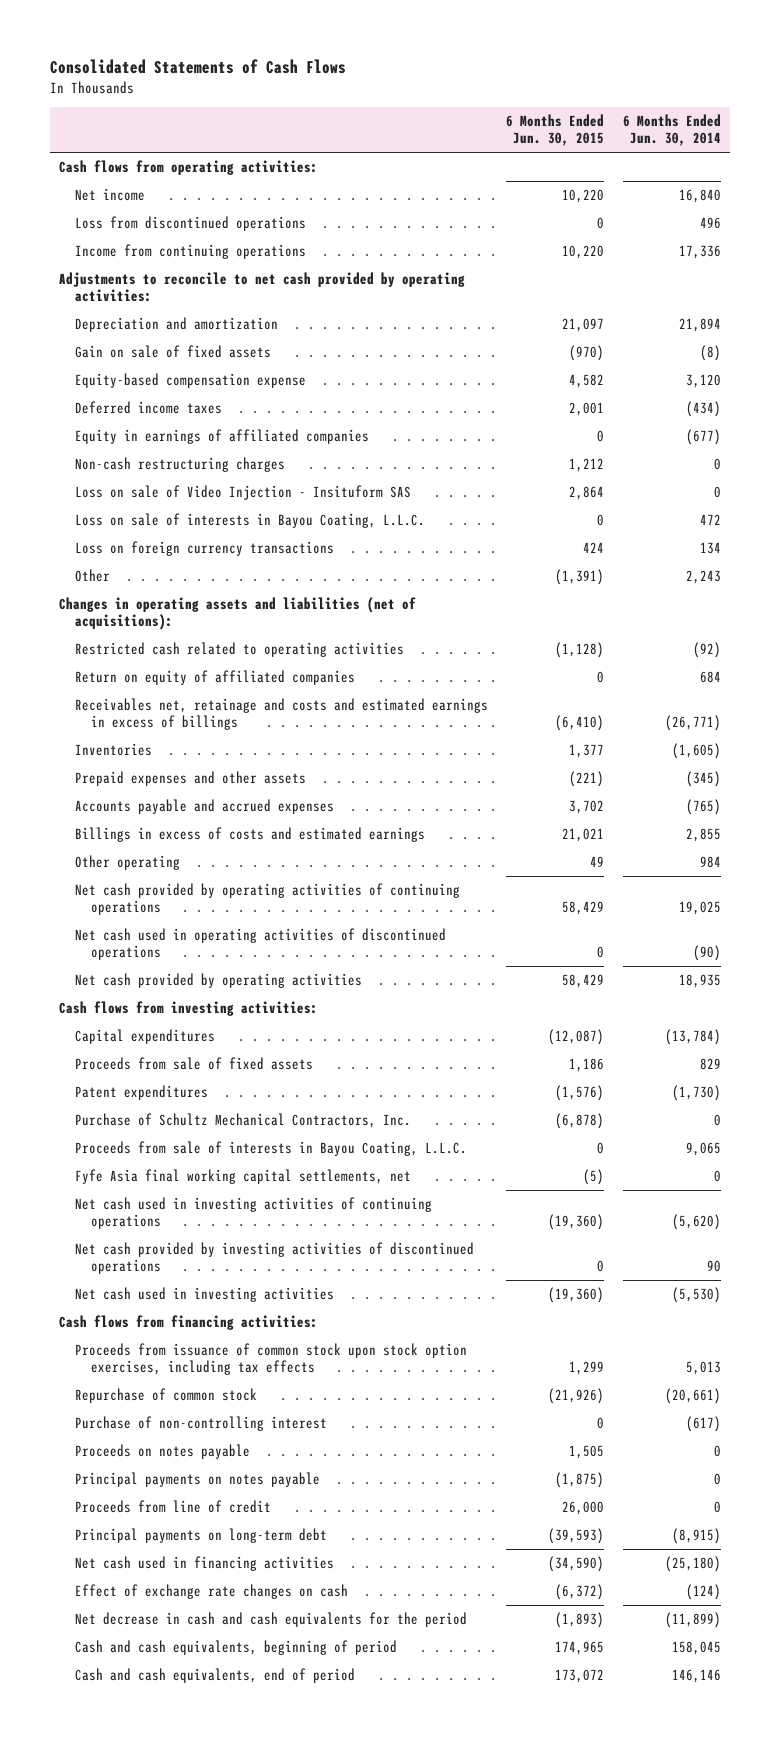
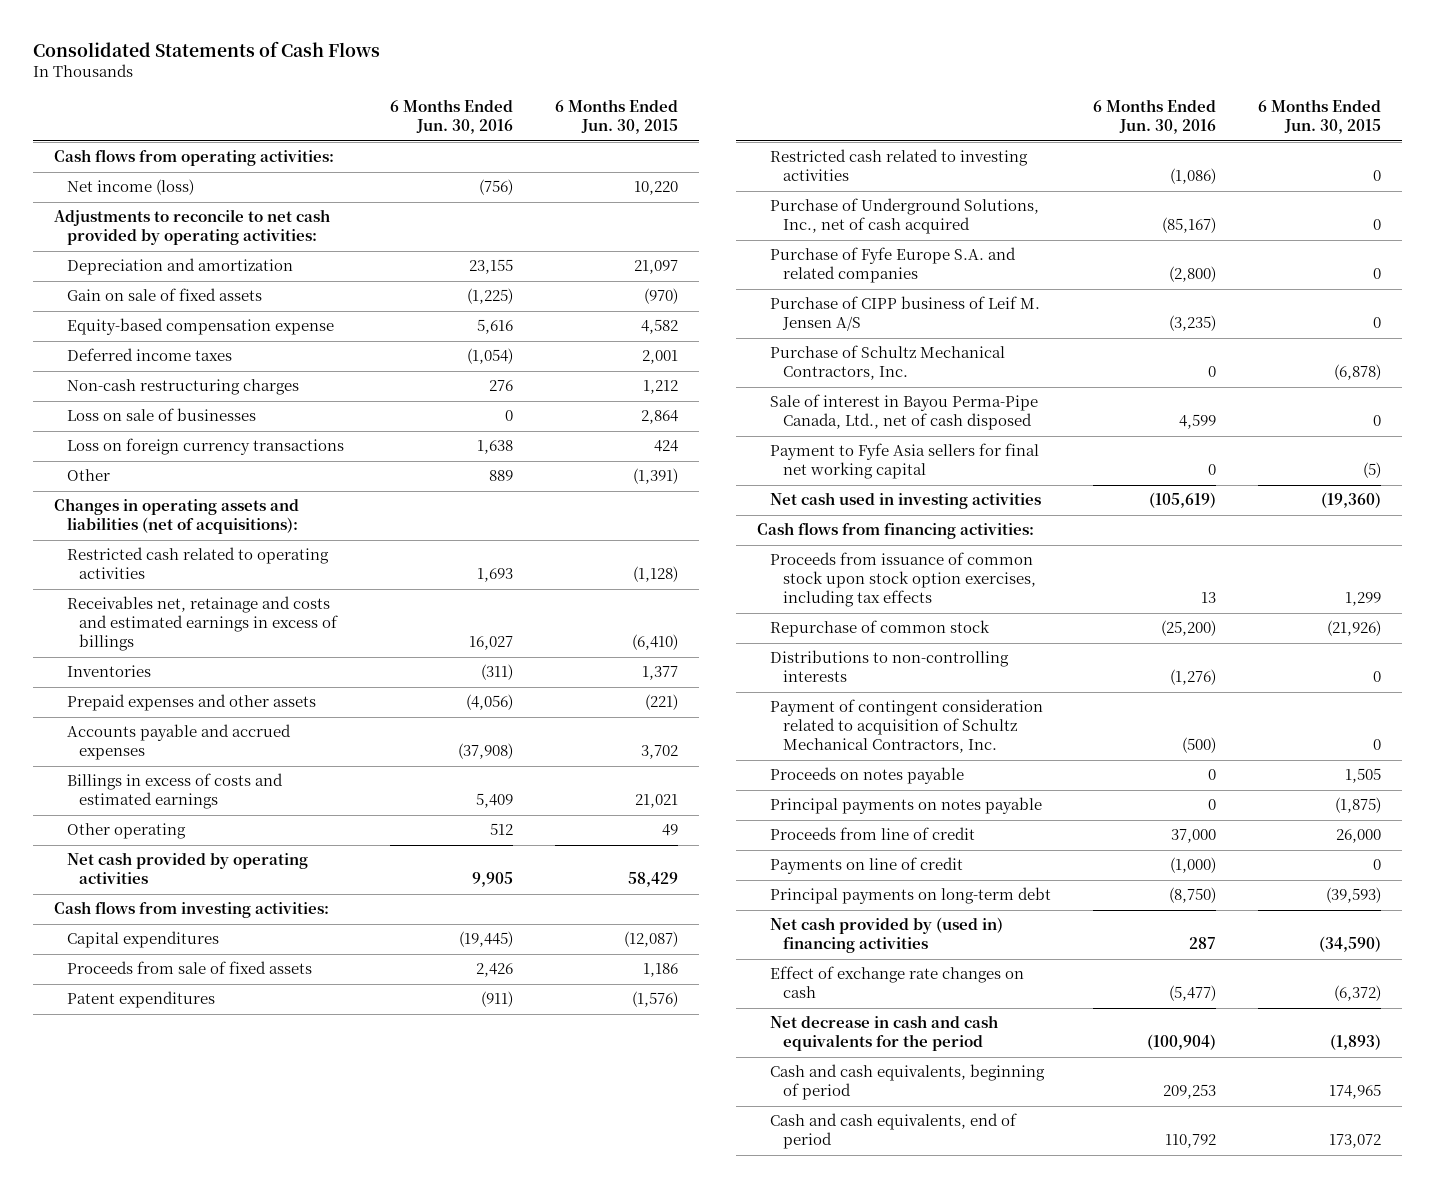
[622,114,721,147] 6 Months Ended Jun. 30, 2014 -> none
none -> [389,99,513,135] 6 Months Ended Jun. 30, 2016
[75,216,307,232] Loss from discontinued operations -> none
[75,244,307,260] Income from continuing operations -> none
[75,188,146,202] Net income -> [66,179,194,196] Net income (loss)
[75,429,370,445] Equity in earnings of affiliated companies -> none
[75,513,426,529] Loss on sale of interests in Bayou Coating, L.L.C. -> none
[75,485,412,501] Loss on sale of Video Injection - Insituform SAS -> [66,408,256,422] Loss on sale of businesses
[75,670,356,686] Return on equity of affiliated companies -> none
[75,883,461,915] Net cash provided by operating activities of continuing operations -> none
[75,928,447,960] Net cash used in operating activities of discontinued operations -> none
none -> [770,149,1029,182] Restricted cash related to investing activities
none -> [770,198,1040,235] Purchase of Underground Solutions, Inc., net of cash acquired
none -> [770,247,1017,284] Purchase of Fyfe Europe S.A. and related companies
none -> [770,296,1041,332] Purchase of CIPP business of Leif M. Jensen A/S
[75,1197,433,1229] Net cash used in investing activities of continuing operations -> none
[75,1242,475,1274] Net cash provided by investing activities of discontinued operations -> none
[75,1141,468,1157] Proceeds from sale of interests in Bayou Coating, L.L.C. -> [770,394,1039,431] Sale of interest in Bayou Perma-Pipe Canada, Ltd., net of cash disposed
[75,1169,412,1185] Fyfe Asia final working capital settlements, net -> [770,443,1040,480] Payment to Fyfe Asia sellers for final net working capital
[75,1416,328,1432] Purchase of non-controlling interest -> [770,650,1010,683] Distributions to non-controlling interests
none -> [770,699,1044,754] Payment of contingent consideration related to acquisition of Schultz Mechanical Contractors, Inc.
none -> [770,857,964,875] Payments on line of credit
[75,1556,335,1572] Net cash used in financing activities -> [770,917,1004,954] Net cash provided by (used in) financing activities

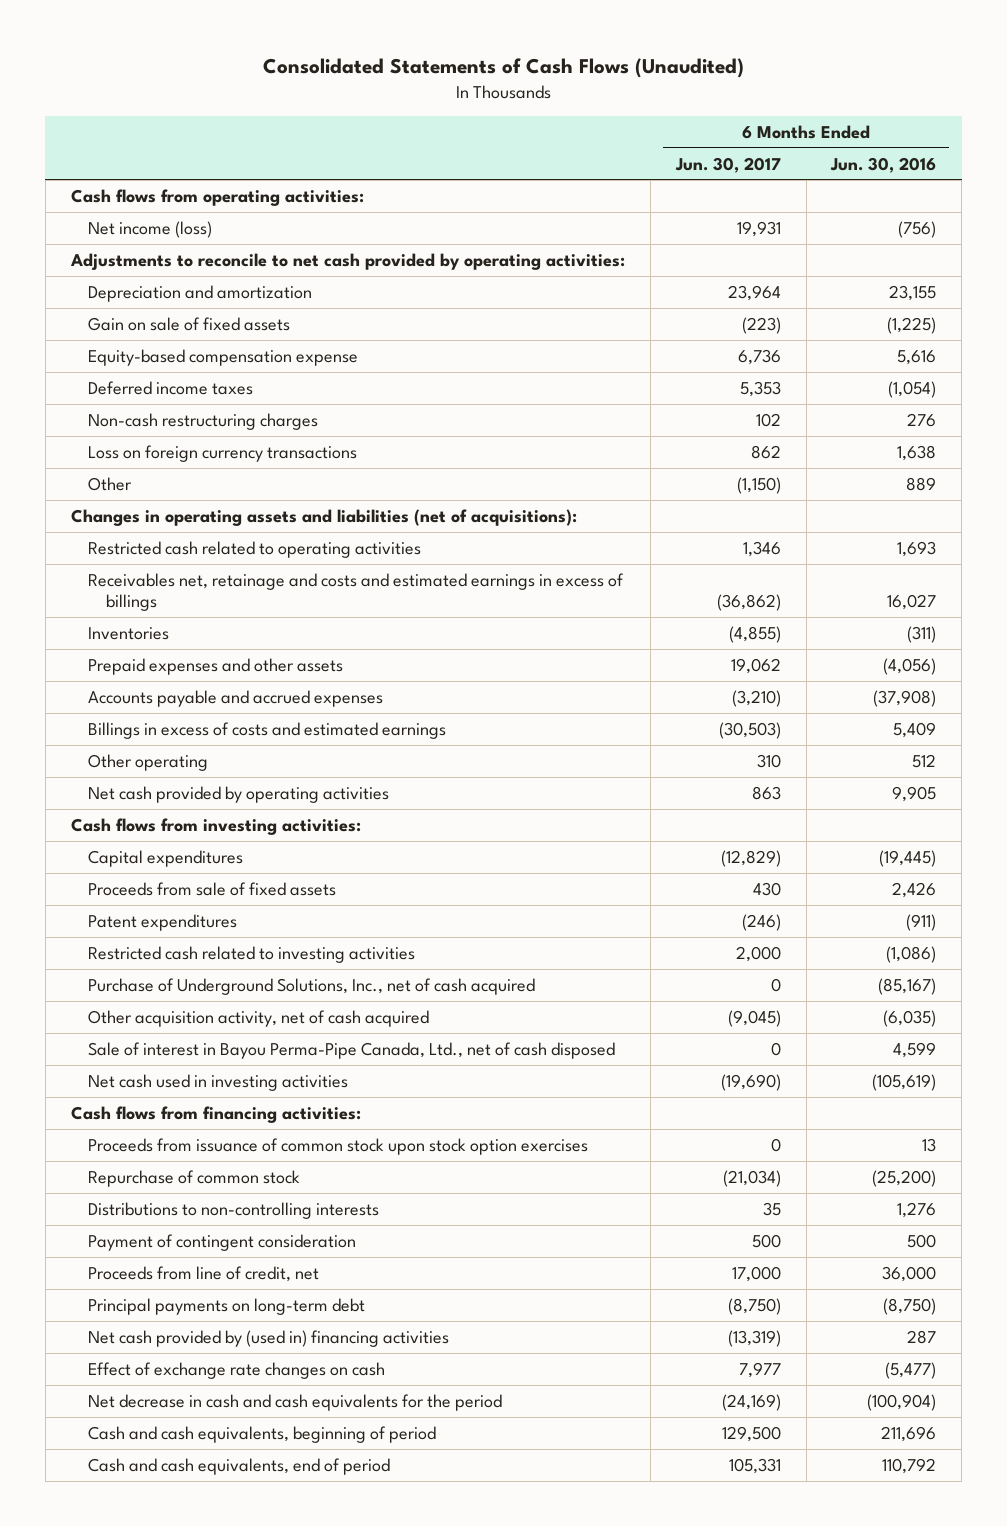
[33,40,381,57] Consolidated Statements of Cash Flows -> [262,58,744,79] Consolidated Statements of Cash Flows (Unaudited)
[554,99,678,135] 6 Months Ended Jun. 30, 2015 -> none
none -> [674,156,781,173] Jun. 30, 2017
[66,408,256,422] Loss on sale of businesses -> none
[770,247,1017,284] Purchase of Fyfe Europe S.A. and related companies -> none
[770,296,1041,332] Purchase of CIPP business of Leif M. Jensen A/S -> none
[770,345,1006,381] Purchase of Schultz Mechanical Contractors, Inc. -> none
none -> [88,1009,430,1027] Other acquisition activity, net of cash acquired
[770,443,1040,480] Payment to Fyfe Asia sellers for final net working capital -> none
[770,552,1036,608] Proceeds from issuance of common stock upon stock option exercises, including tax effects -> [88,1137,589,1155] Proceeds from issuance of common stock upon stock option exercises
[770,699,1044,754] Payment of contingent consideration related to acquisition of Schultz Mechanical Contractors, Inc. -> none
[770,767,965,785] Proceeds on notes payable -> none
[770,797,1043,815] Principal payments on notes payable -> none
[770,857,964,875] Payments on line of credit -> none
[1170,669,1217,686] (1,276) -> [897,1201,937,1218] 1,276
none -> [88,1233,357,1251] Payment of contingent consideration
[770,827,976,841] Proceeds from line of credit -> [88,1265,320,1282] Proceeds from line of credit, net
[1171,829,1217,844] 37,000 -> [882,1265,937,1282] 36,000
[1163,1084,1217,1100] 209,253 -> [881,1425,937,1442] 211,696

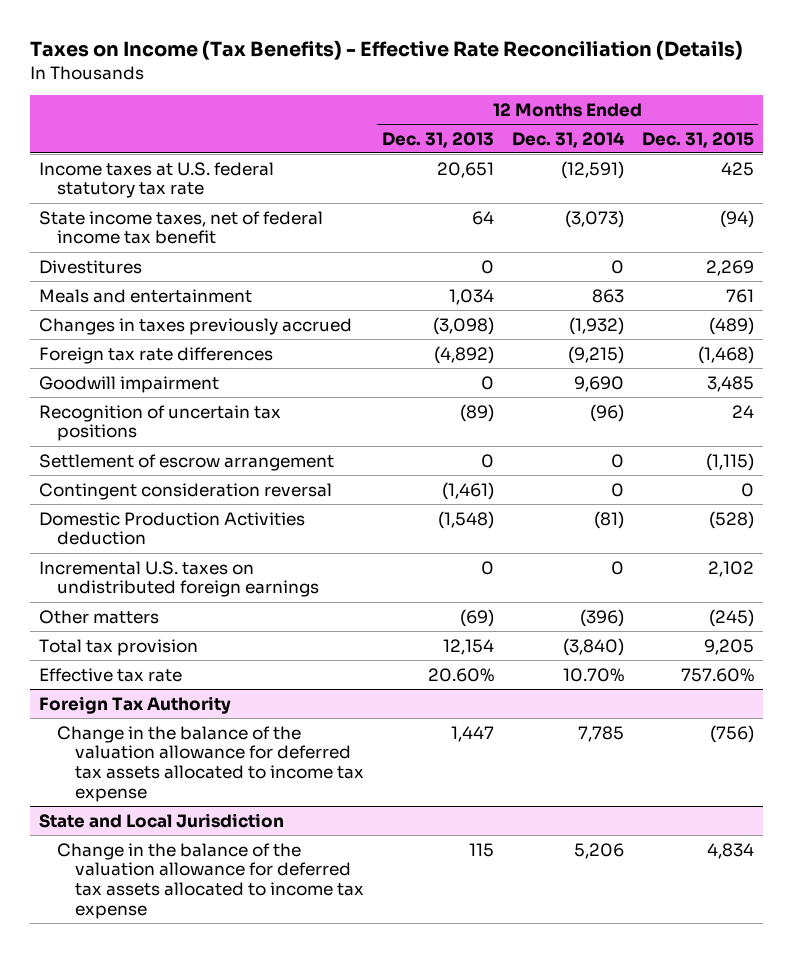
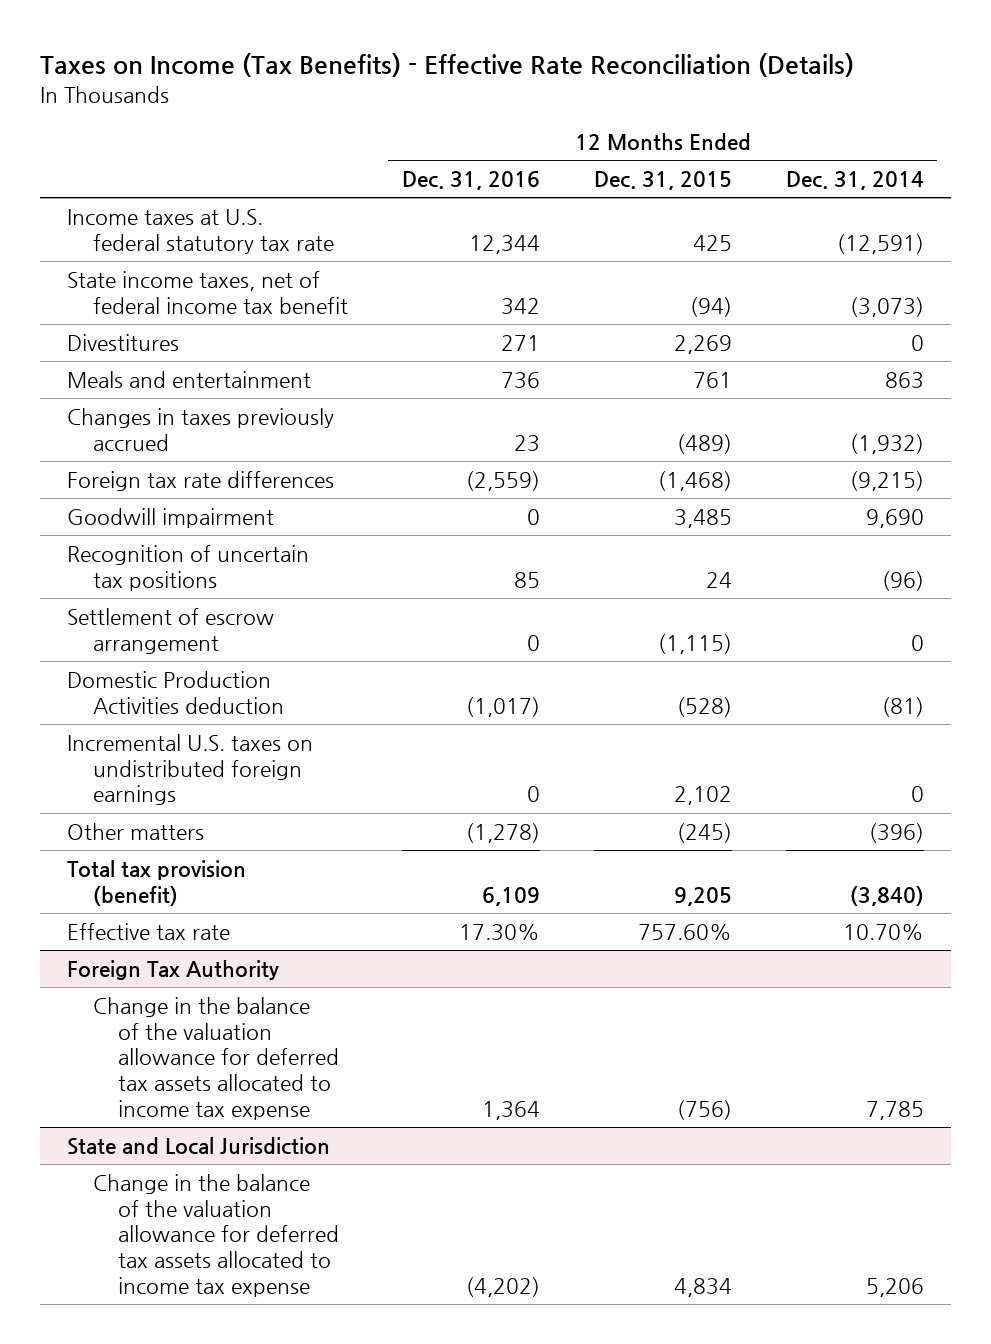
[381,131,494,148] Dec. 31, 2013 -> none
none -> [401,171,540,191] Dec. 31, 2016
[38,482,332,500] Contingent consideration reversal -> none
[38,638,198,656] Total tax provision -> [67,860,247,906] Total tax provision (benefit)

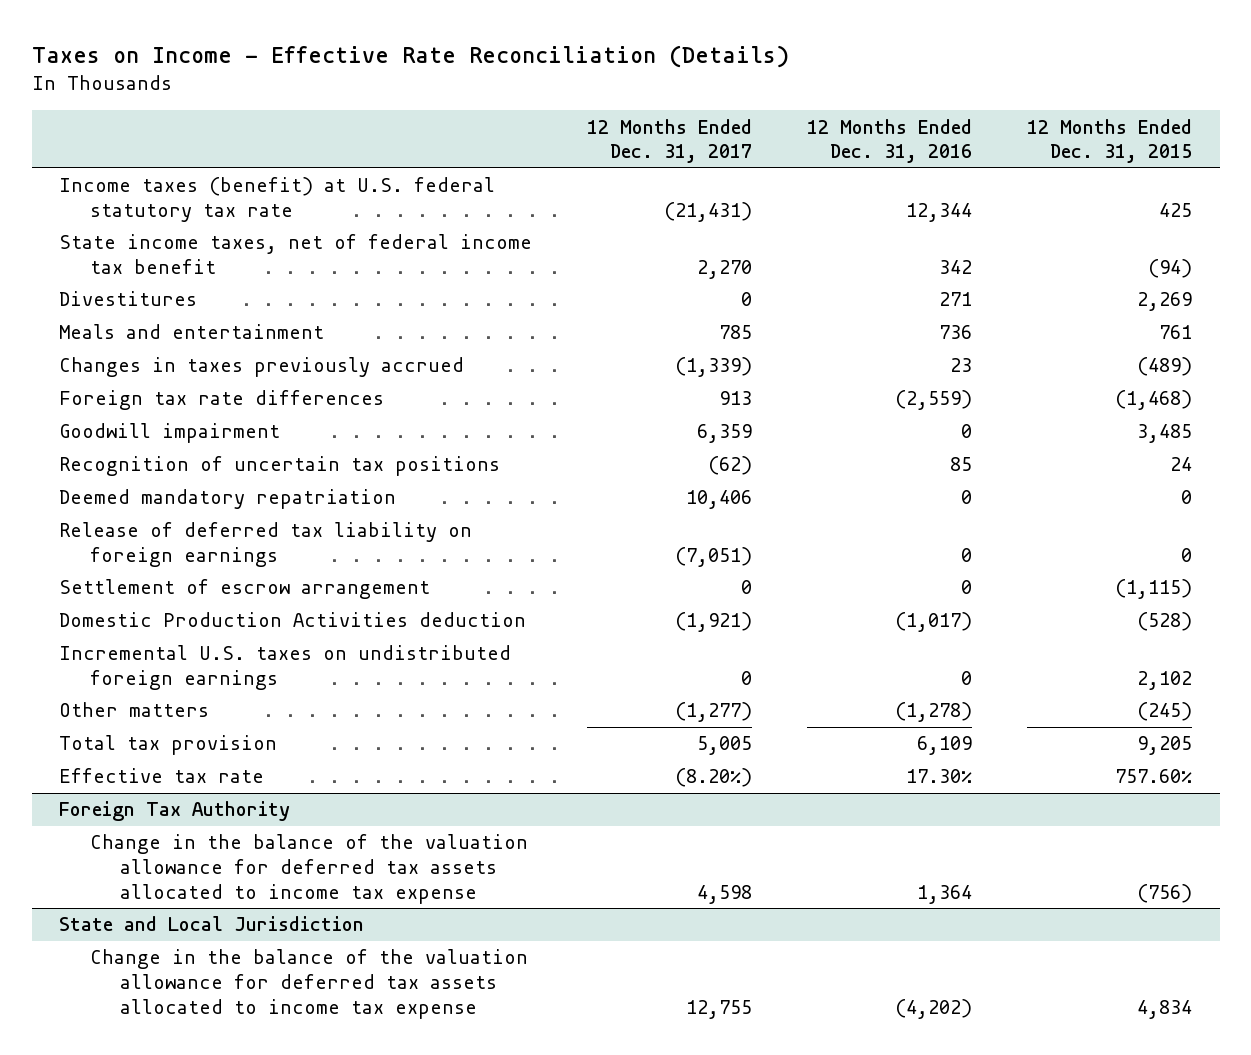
[40,53,855,78] Taxes on Income (Tax Benefits) - Effective Rate Reconciliation (Details) -> [31,44,789,68] Taxes on Income - Effective Rate Reconciliation (Details)
[785,171,924,191] Dec. 31, 2014 -> none
none -> [587,118,753,164] 12 Months Ended Dec. 31, 2017
[67,209,334,254] Income taxes at U.S. federal statutory tax rate -> [59,177,496,223] Income taxes (benefit) at U.S. federal statutory tax rate
none -> [59,489,397,510] Deemed mandatory repatriation
none -> [59,522,473,568] Release of deferred tax liability on foreign earnings
[67,860,247,906] Total tax provision (benefit) -> [59,735,278,756] Total tax provision

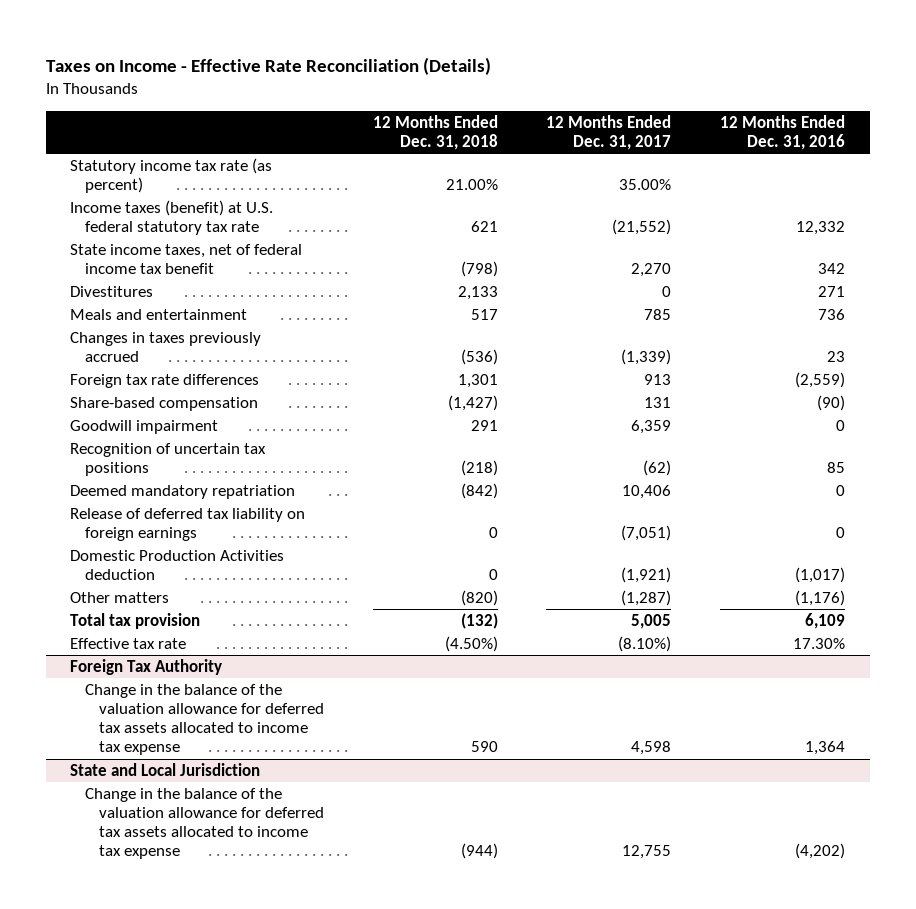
[1027,118,1193,164] 12 Months Ended Dec. 31, 2015 -> none
none -> [372,114,498,150] 12 Months Ended Dec. 31, 2018
none -> [70,157,273,194] Statutory income tax rate (as percent)
[664,202,753,223] (21,431) -> [612,219,672,236] (21,552)
[906,203,973,223] 12,344 -> [796,221,846,236] 12,332
none -> [70,396,259,411] Share-based compensation
[59,579,431,600] Settlement of escrow arrangement -> none
[59,645,512,691] Incremental U.S. taxes on undistributed foreign earnings -> none
[675,702,753,723] (1,277) -> [621,589,672,606] (1,287)
[895,702,973,723] (1,278) -> [795,589,846,606] (1,176)
[675,768,753,788] (8.20%) -> [618,635,672,652] (8.10%)

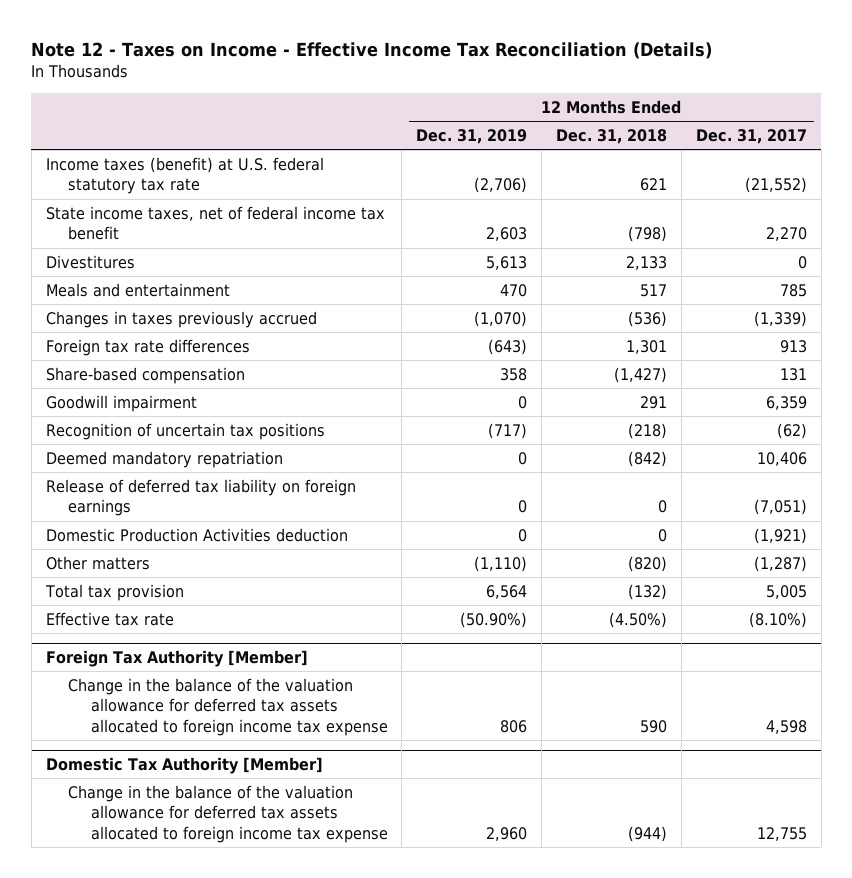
[46,56,492,75] Taxes on Income - Effective Rate Reconciliation (Details) -> [31,41,713,59] Note 12 - Taxes on Income - Effective Income Tax Reconciliation (Details)
[720,114,846,150] 12 Months Ended Dec. 31, 2016 -> none
none -> [416,128,528,144] Dec. 31, 2019
[70,157,273,194] Statutory income tax rate (as percent) -> none
[70,762,261,776] State and Local Jurisdiction -> none
[70,658,223,675] Foreign Tax Authority -> [45,650,308,668] Foreign Tax Authority [Member]
[84,683,324,756] Change in the balance of the valuation allowance for deferred tax assets allocated to income tax expense -> [68,677,388,736] Change in the balance of the valuation allowance for deferred tax assets allocated to foreign income tax expense
none -> [45,757,323,775] Domestic Tax Authority [Member]
[84,787,324,860] Change in the balance of the valuation allowance for deferred tax assets allocated to income tax expense -> [68,784,388,843] Change in the balance of the valuation allowance for deferred tax assets allocated to foreign income tax expense

